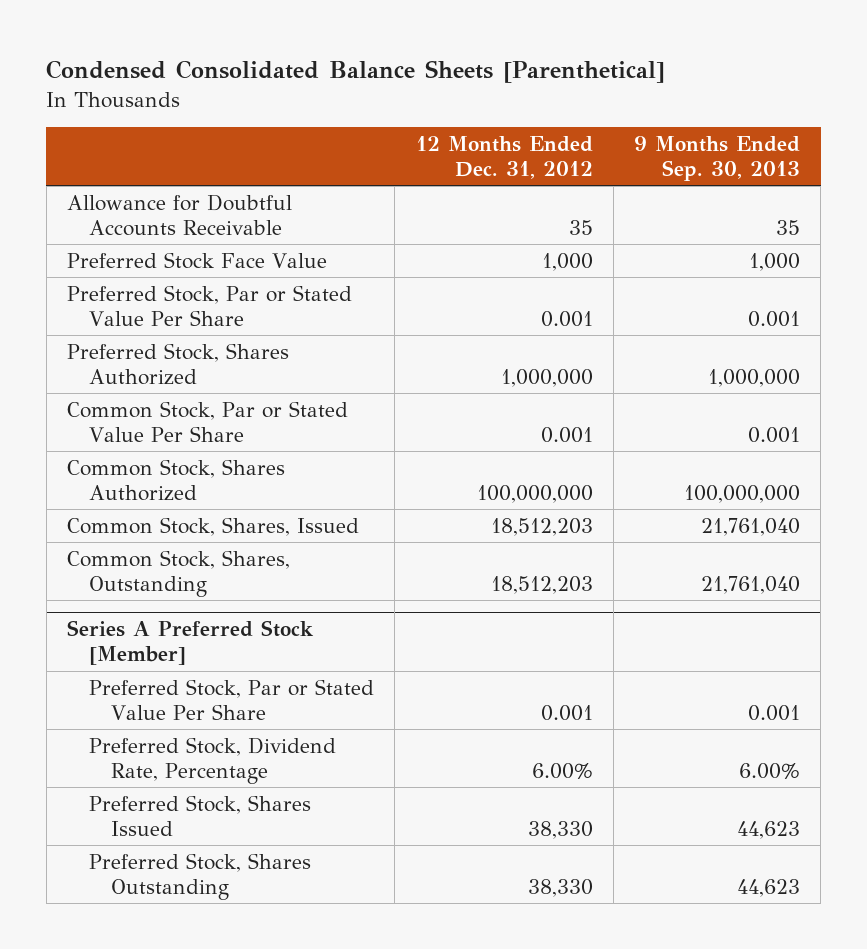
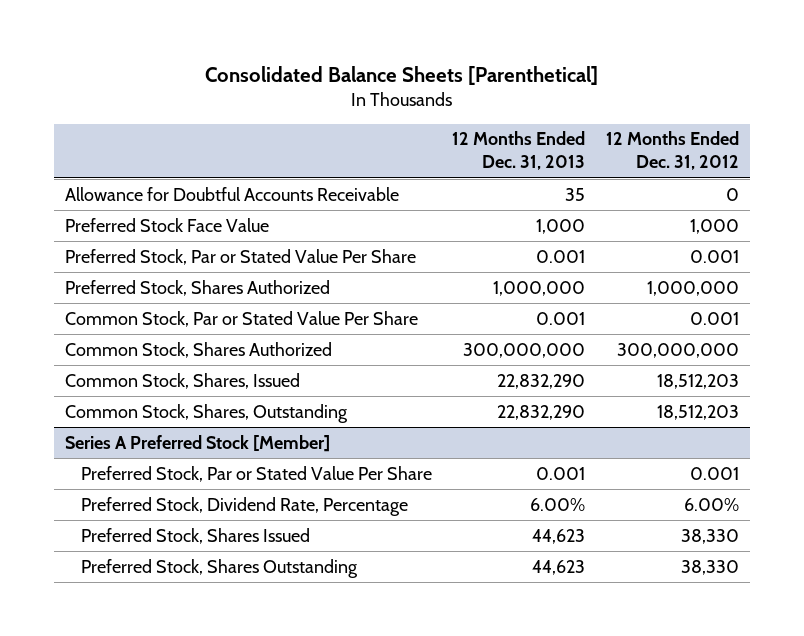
[46,60,666,84] Condensed Consolidated Balance Sheets [Parenthetical] -> [204,65,598,85] Consolidated Balance Sheets [Parenthetical]
[634,135,801,182] 9 Months Ended Sep. 30, 2013 -> none
none -> [452,131,586,171] 12 Months Ended Dec. 31, 2013
[568,219,593,235] 35 -> [726,187,740,201] 0
[476,484,593,503] 100,000,000 -> [617,342,740,358] 300,000,000

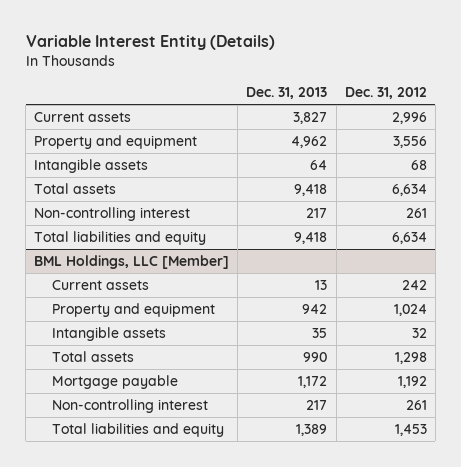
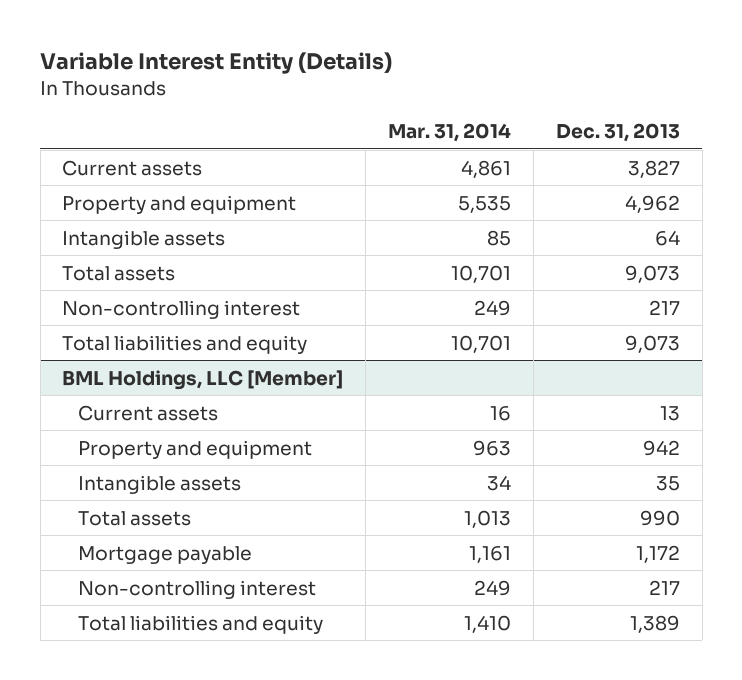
[344,87,427,100] Dec. 31, 2012 -> none
none -> [388,122,512,142] Mar. 31, 2014
[294,184,328,197] 9,418 -> [624,264,680,283] 9,073
[294,232,328,245] 9,418 -> [624,334,680,353] 9,073

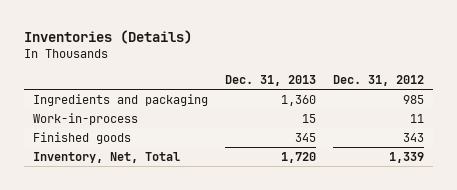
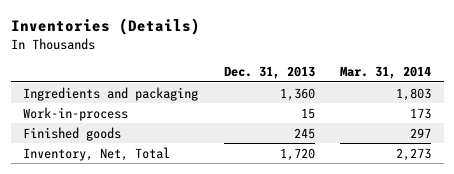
[333,74,425,86] Dec. 31, 2012 -> none
none -> [340,66,432,80] Mar. 31, 2014
[295,132,317,142] 345 -> [293,127,315,139] 245

